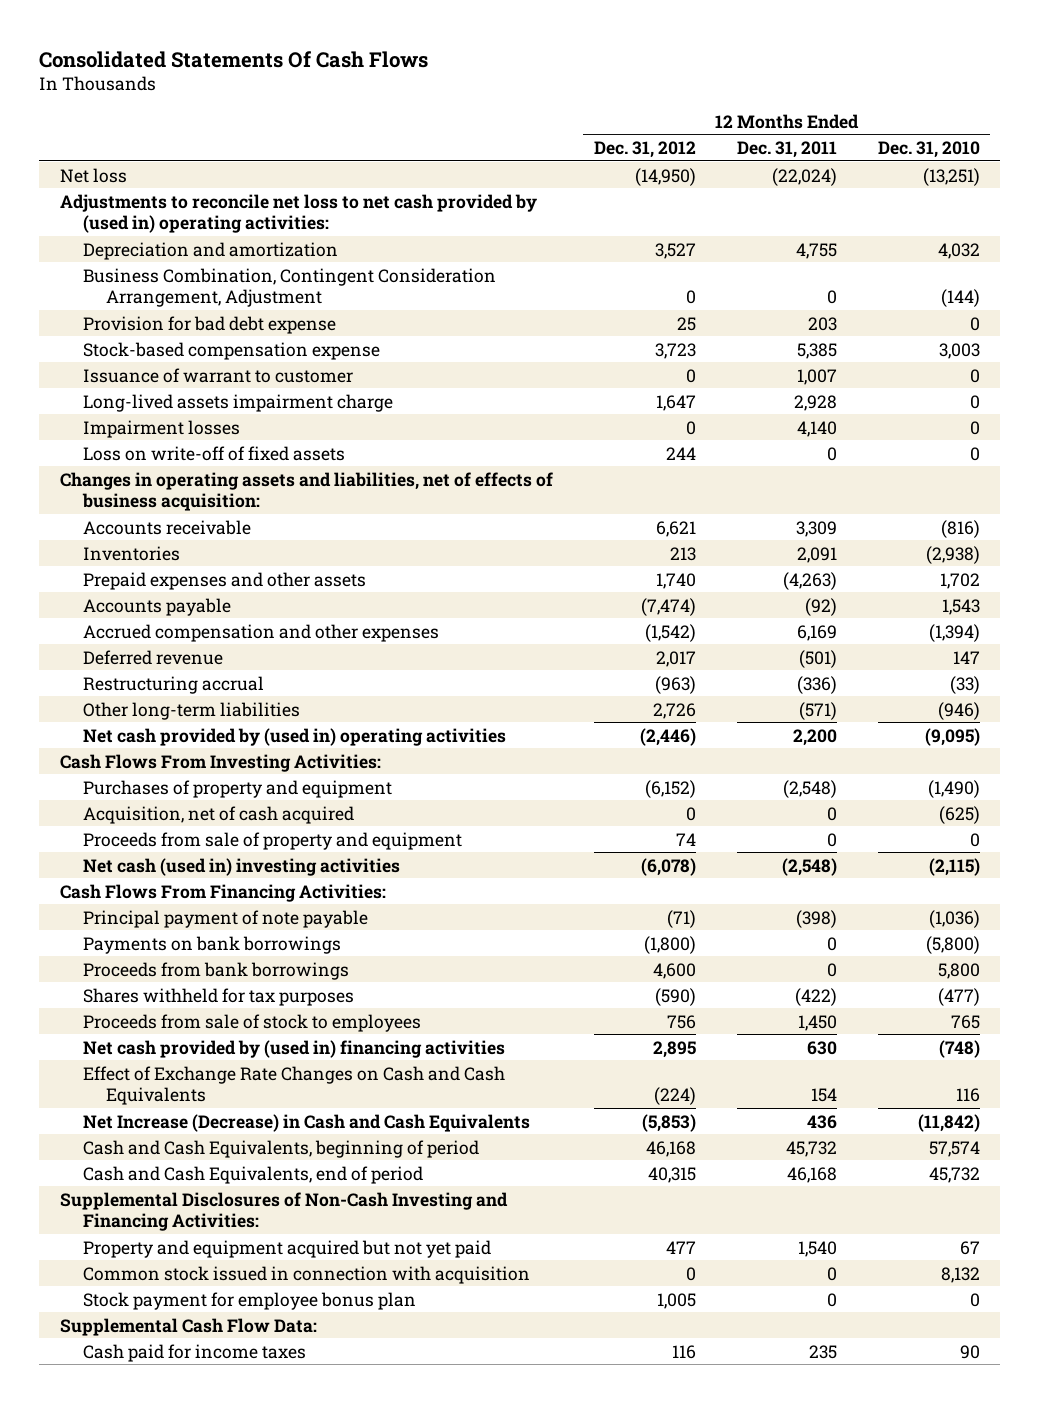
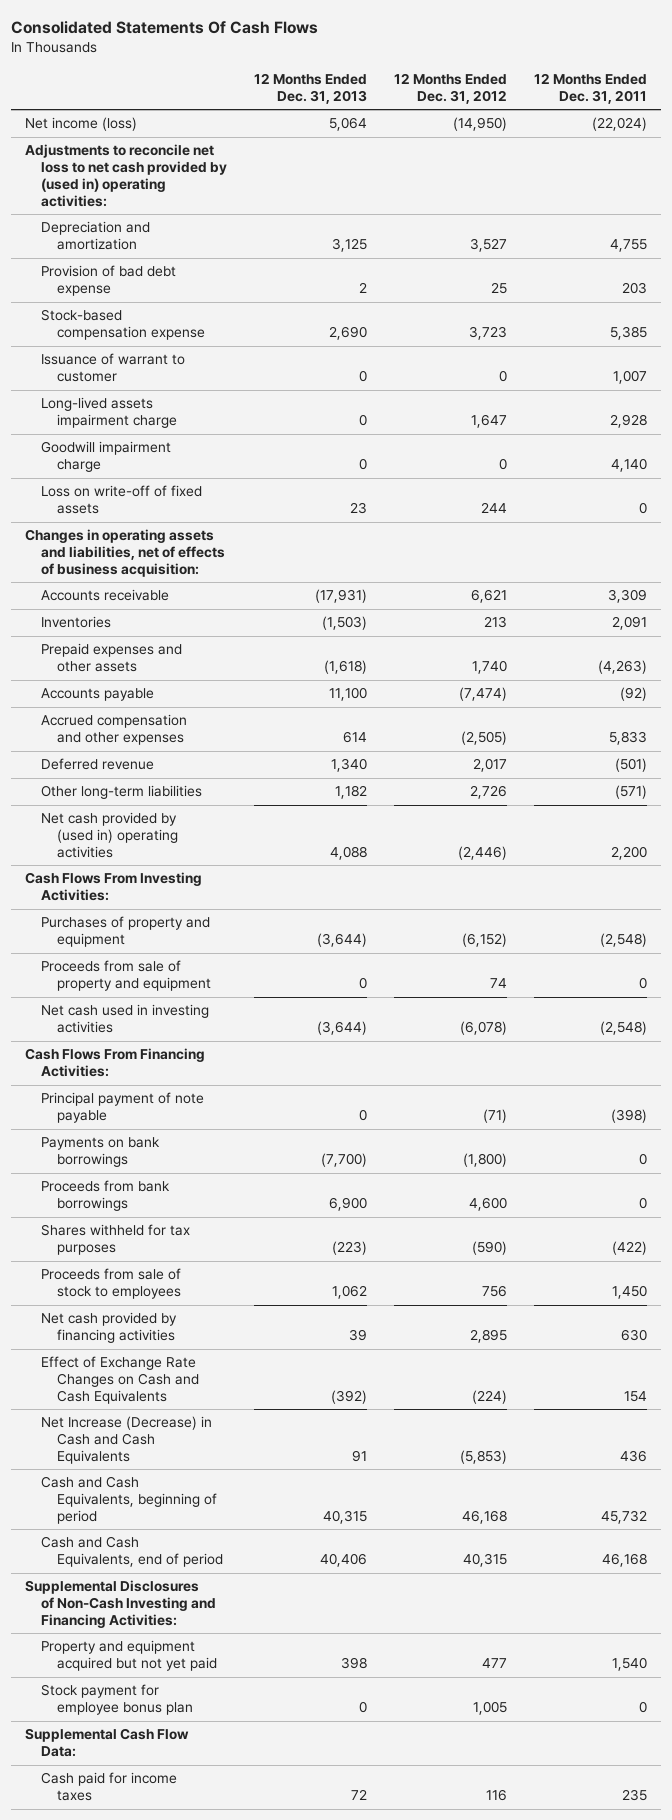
[877,141,980,159] Dec. 31, 2010 -> none
none -> [253,72,367,104] 12 Months Ended Dec. 31, 2013
[59,167,127,183] Net loss -> [24,117,137,132] Net income (loss)
[82,267,496,308] Business Combination, Contingent Consideration Arrangement, Adjustment -> none
[82,315,336,334] Provision for bad debt expense -> [40,265,176,297] Provision of bad debt expense
[82,419,240,438] Impairment losses -> [40,441,171,473] Goodwill impairment charge
[644,623,696,642] (1,542) -> [461,731,508,746] (2,505)
[796,624,837,641] 6,169 -> [609,731,648,746] 5,833
[82,675,264,694] Restructuring accrual -> none
[82,805,354,824] Acquisition, net of cash acquired -> none
[82,857,400,876] Net cash (used in) investing activities -> [40,1004,209,1034] Net cash used in investing activities
[82,1039,505,1058] Net cash provided by (used in) financing activities -> [40,1312,177,1344] Net cash provided by financing activities
[82,1265,530,1284] Common stock issued in connection with acquisition -> none

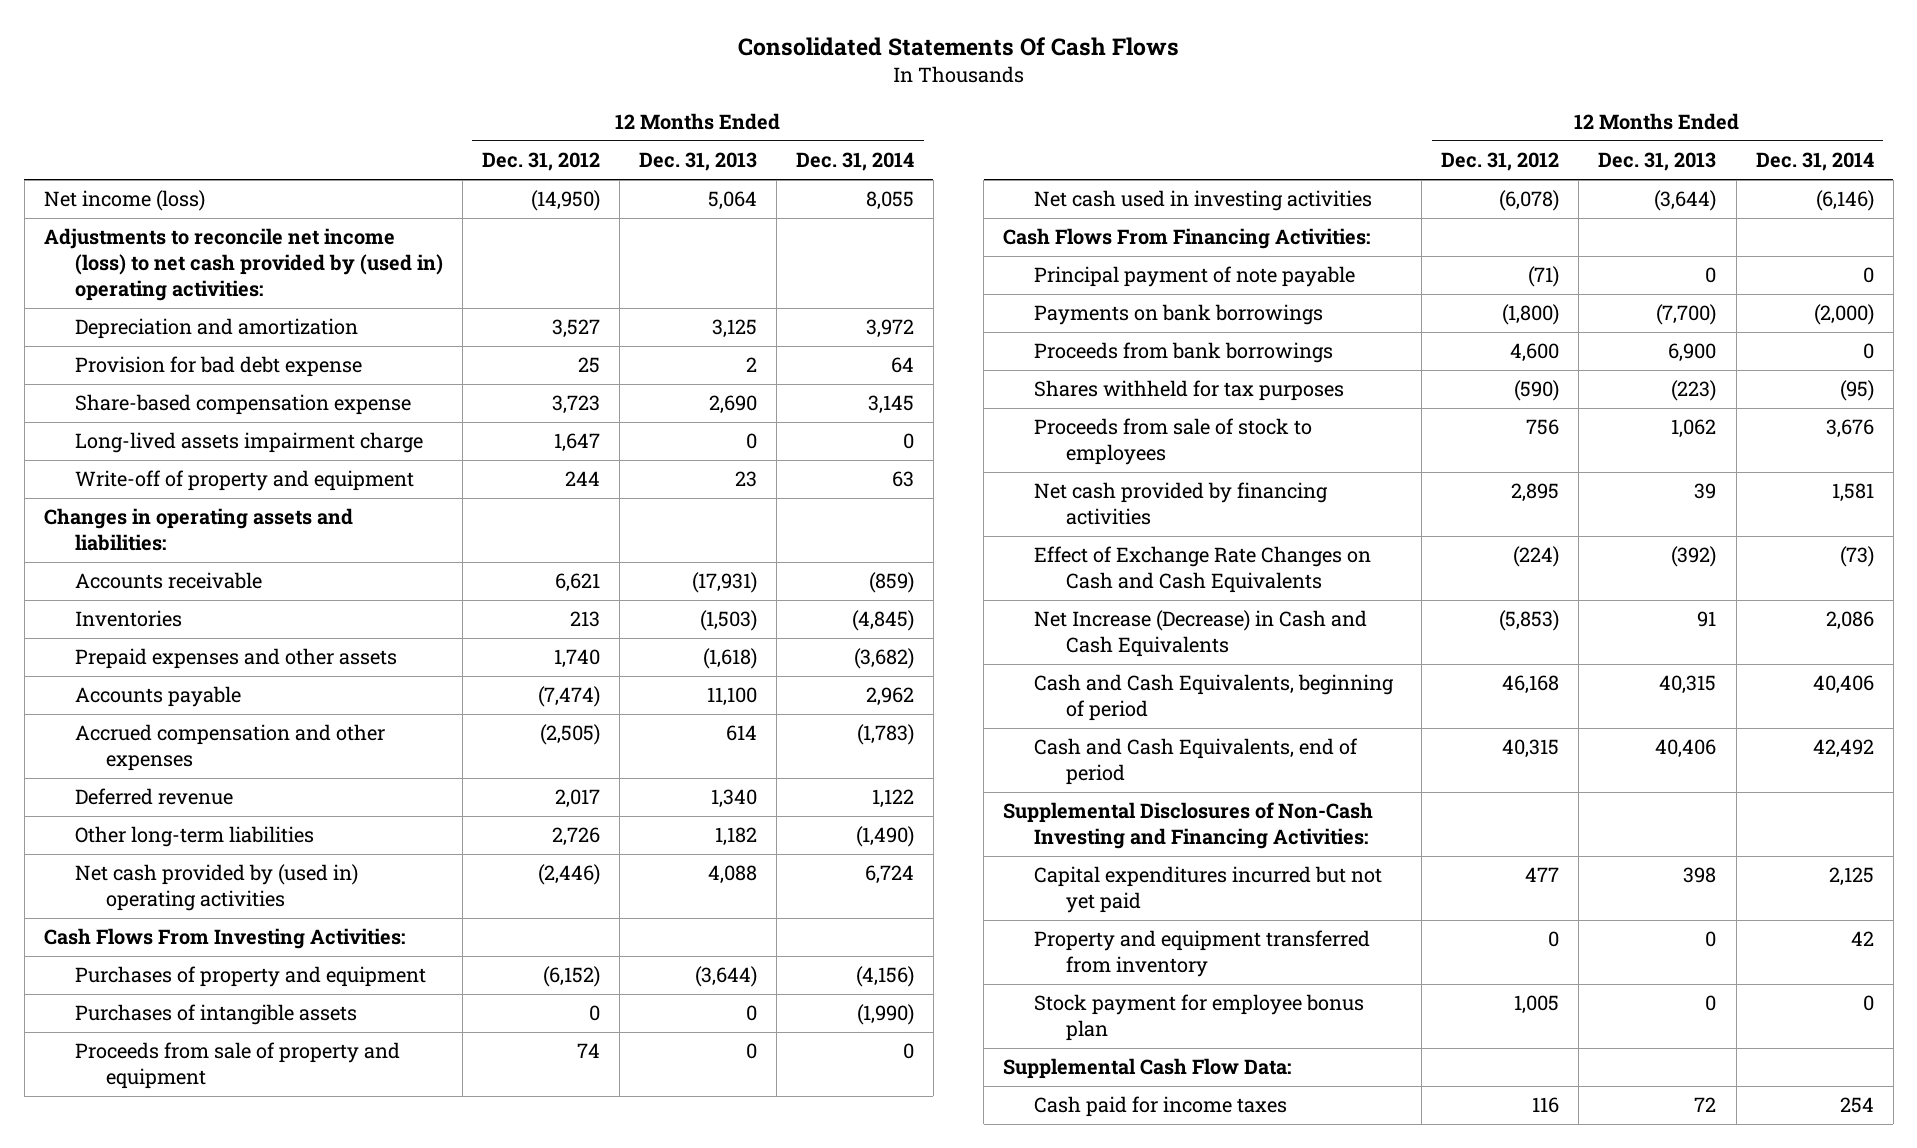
[534,72,648,104] 12 Months Ended Dec. 31, 2011 -> none
none -> [795,152,914,172] Dec. 31, 2014
[24,144,227,208] Adjustments to reconcile net loss to net cash provided by (used in) operating activities: -> [43,228,443,301] Adjustments to reconcile net income (loss) to net cash provided by (used in) operating activities:
[40,353,185,383] Issuance of warrant to customer -> none
[40,265,176,297] Provision of bad debt expense -> [74,356,362,378] Provision for bad debt expense
[40,309,205,341] Stock-based compensation expense -> [74,394,411,416] Share-based compensation expense
[40,441,171,473] Goodwill impairment charge -> none
[40,485,202,515] Loss on write-off of fixed assets -> [74,470,414,492] Write-off of property and equipment
[24,529,225,578] Changes in operating assets and liabilities, net of effects of business acquisition: -> [43,508,353,552] Changes in operating assets and liabilities:
none -> [74,1004,357,1026] Purchases of intangible assets
[40,1640,217,1672] Property and equipment acquired but not yet paid -> [1034,866,1383,914] Capital expenditures incurred but not yet paid
none -> [1034,930,1371,978] Property and equipment transferred from inventory

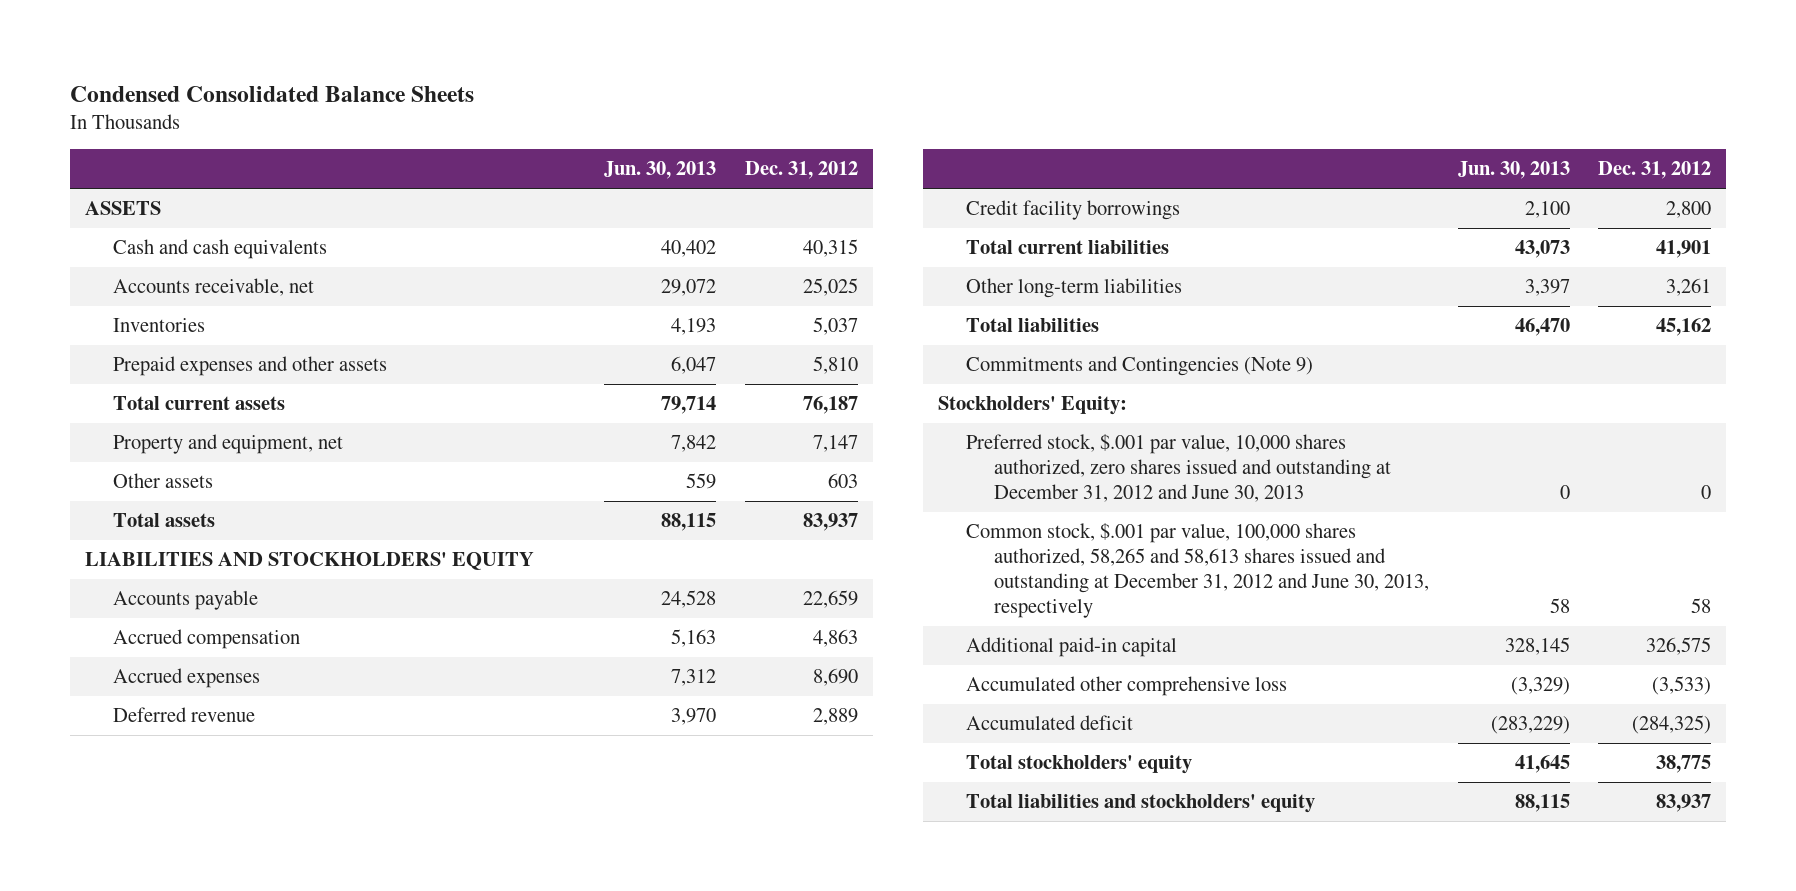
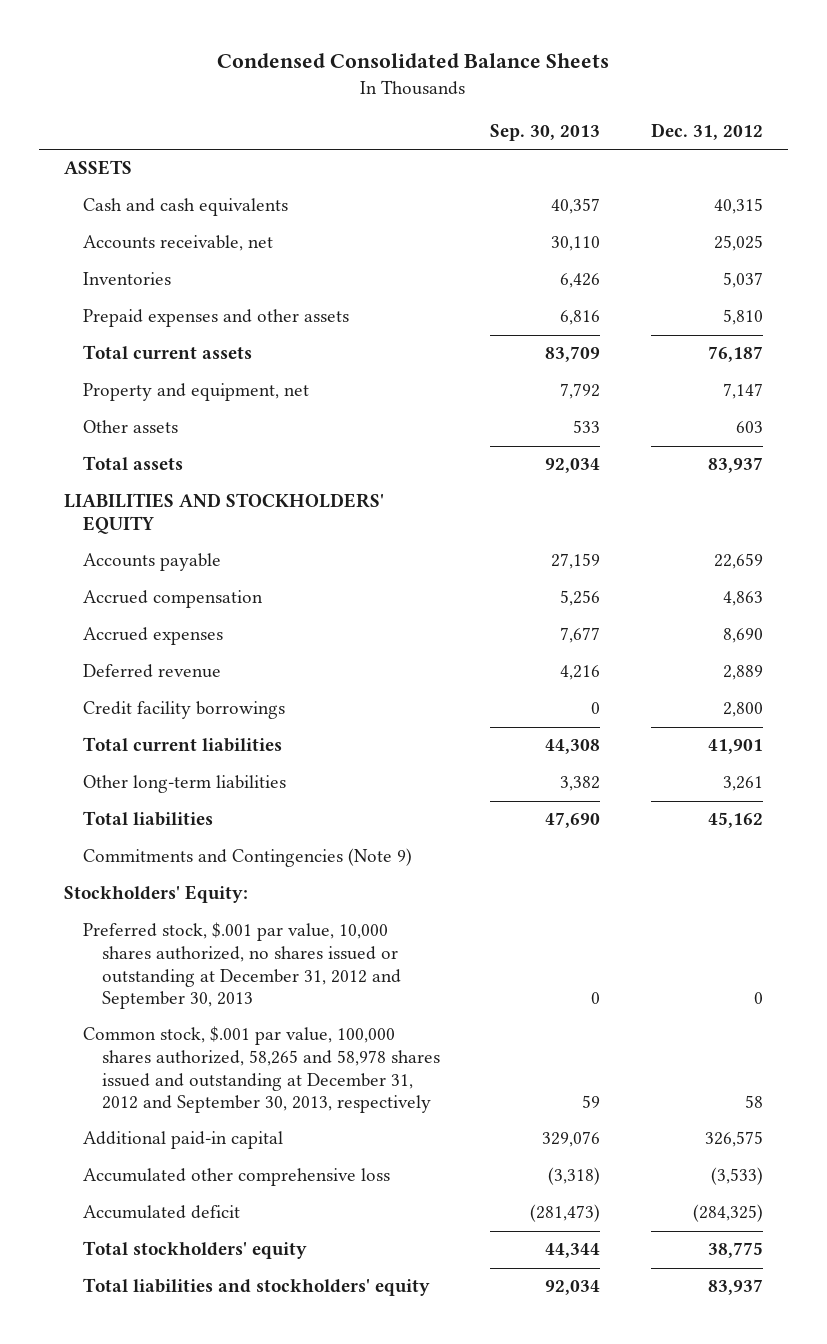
[604,161,717,180] Jun. 30, 2013 -> none
none -> [490,123,601,141] Sep. 30, 2013
[965,433,1391,502] Preferred stock, $.001 par value, 10,000 shares authorized, zero shares issued and outstanding at December 31, 2012 and June 30, 2013 -> [82,922,401,1010] Preferred stock, $.001 par value, 10,000 shares authorized, no shares issued or outstanding at December 31, 2012 and September 30, 2013
[965,522,1429,618] Common stock, $.001 par value, 100,000 shares authorized, 58,265 and 58,613 shares issued and outstanding at December 31, 2012 and June 30, 2013, respectively -> [82,1026,440,1114] Common stock, $.001 par value, 100,000 shares authorized, 58,265 and 58,978 shares issued and outstanding at December 31, 2012 and September 30, 2013, respectively

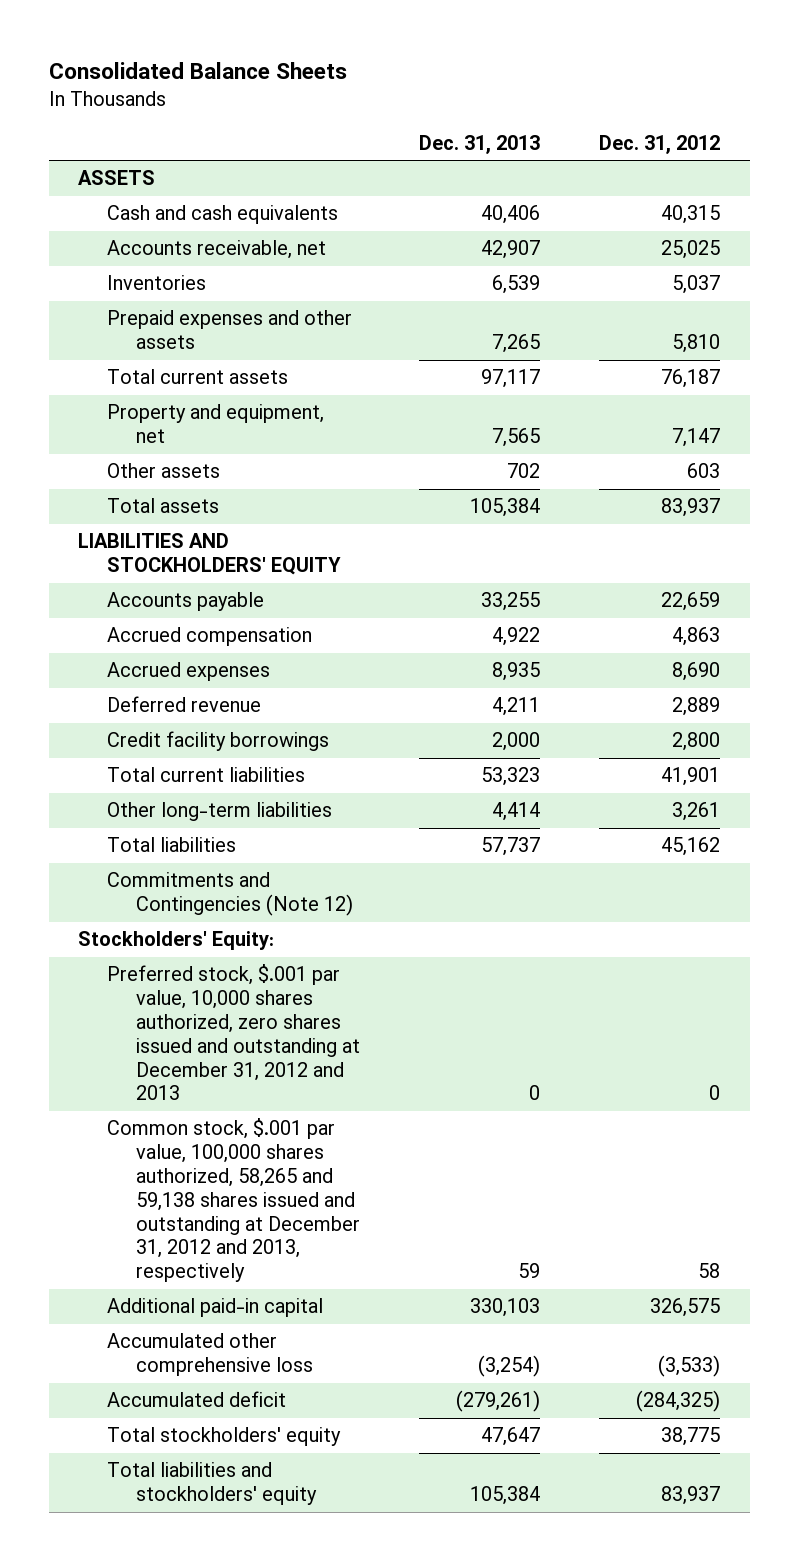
[217,53,610,69] Condensed Consolidated Balance Sheets -> [48,62,347,80] Consolidated Balance Sheets
[490,123,601,141] Sep. 30, 2013 -> none
none -> [419,135,541,155] Dec. 31, 2013
[82,848,412,868] Commitments and Contingencies (Note 9) -> [107,872,354,917] Commitments and Contingencies (Note 12)
[82,922,401,1010] Preferred stock, $.001 par value, 10,000 shares authorized, no shares issued or outstanding at December 31, 2012 and September 30, 2013 -> [107,964,361,1101] Preferred stock, $.001 par value, 10,000 shares authorized, zero shares issued and outstanding at December 31, 2012 and 2013
[82,1026,440,1114] Common stock, $.001 par value, 100,000 shares authorized, 58,265 and 58,978 shares issued and outstanding at December 31, 2012 and September 30, 2013, respectively -> [107,1118,361,1283] Common stock, $.001 par value, 100,000 shares authorized, 58,265 and 59,138 shares issued and outstanding at December 31, 2012 and 2013, respectively

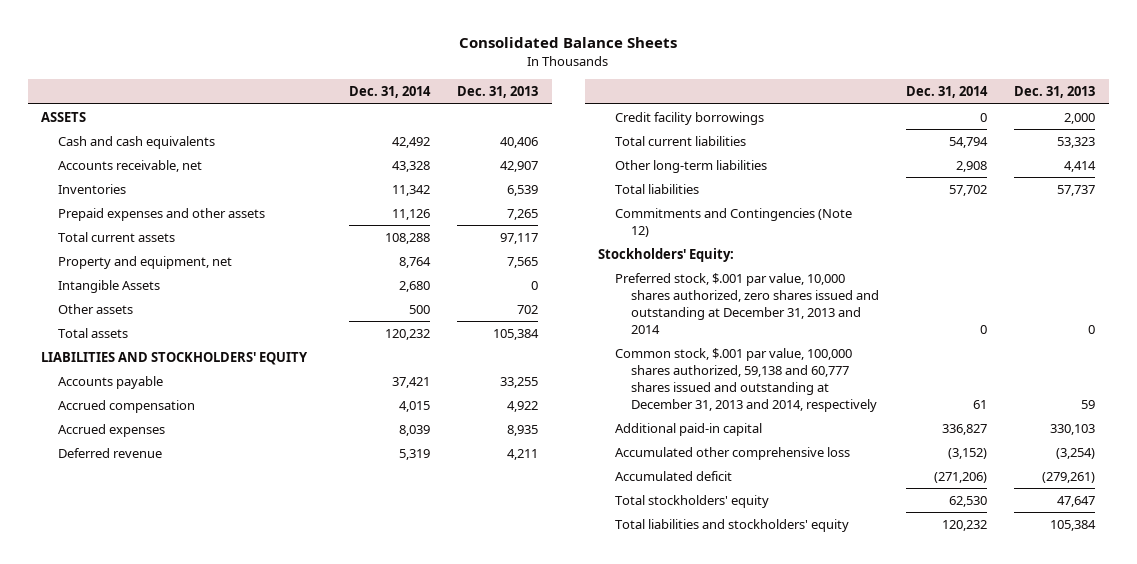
[599,135,721,155] Dec. 31, 2012 -> none
none -> [349,86,432,99] Dec. 31, 2014
none -> [57,279,160,293] Intangible Assets
[107,964,361,1101] Preferred stock, $.001 par value, 10,000 shares authorized, zero shares issued and outstanding at December 31, 2012 and 2013 -> [614,272,880,334] Preferred stock, $.001 par value, 10,000 shares authorized, zero shares issued and outstanding at December 31, 2013 and 2014
[107,1118,361,1283] Common stock, $.001 par value, 100,000 shares authorized, 58,265 and 59,138 shares issued and outstanding at December 31, 2012 and 2013, respectively -> [614,347,878,412] Common stock, $.001 par value, 100,000 shares authorized, 59,138 and 60,777 shares issued and outstanding at December 31, 2013 and 2014, respectively

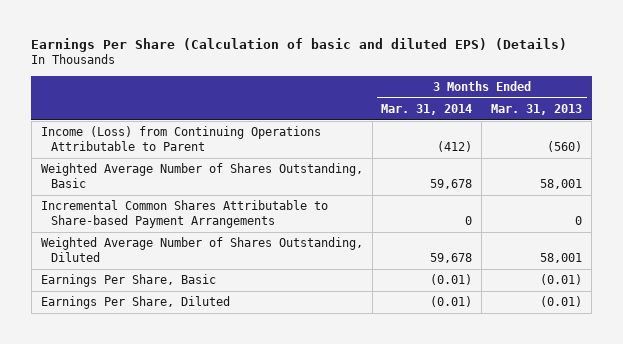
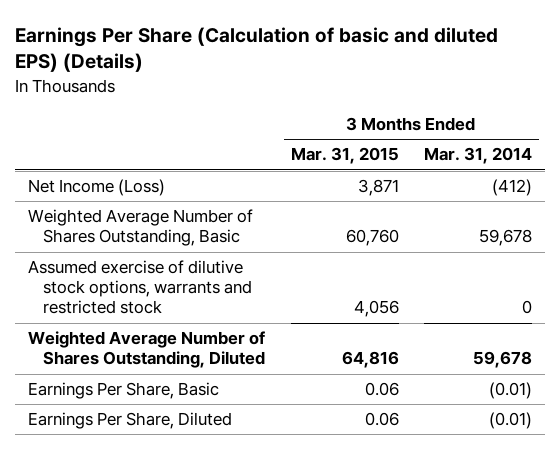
[491,103,583,115] Mar. 31, 2013 -> none
none -> [290,147,399,165] Mar. 31, 2015
[40,126,321,151] Income (Loss) from Continuing Operations Attributable to Parent -> [27,179,165,197] Net Income (Loss)
[40,200,328,228] Incremental Common Shares Attributable to Share-based Payment Arrangements -> [27,260,253,315] Assumed exercise of dilutive stock options, warrants and restricted stock

